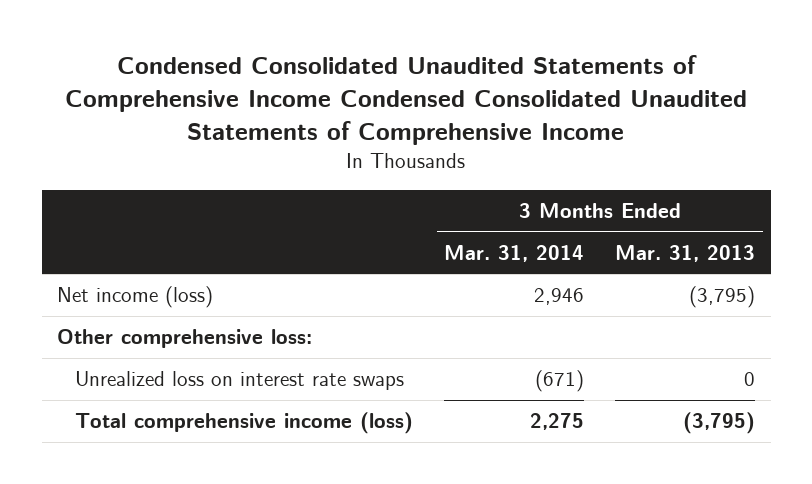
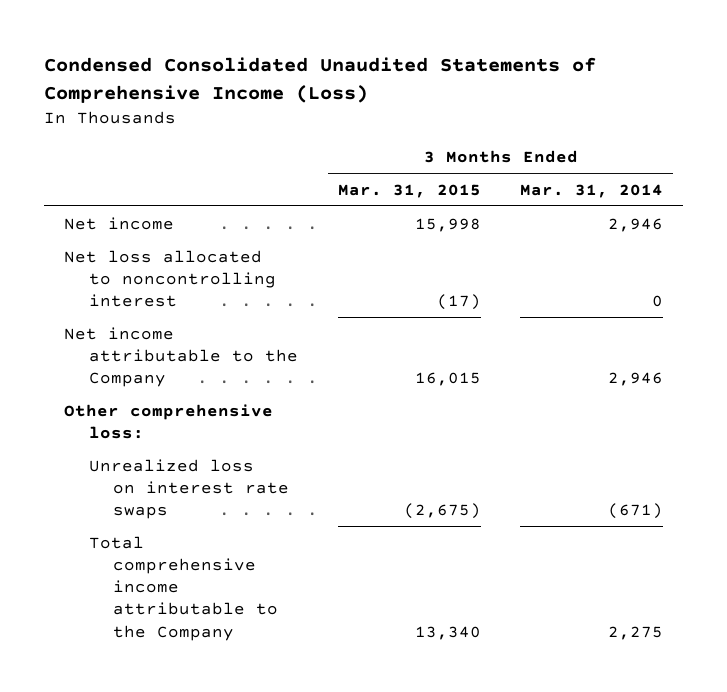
[65,55,748,145] Condensed Consolidated Unaudited Statements of Comprehensive Income Condensed Consolidated Unaudited Statements of Comprehensive Income -> [43,57,596,103] Condensed Consolidated Unaudited Statements of Comprehensive Income (Loss)
[615,244,756,262] Mar. 31, 2013 -> none
none -> [337,183,481,198] Mar. 31, 2015
none -> [63,216,174,230] Net income
none -> [63,249,276,308] Net loss allocated to noncontrolling interest
[57,286,214,309] Net income (loss) -> [63,326,298,388] Net income attributable to the Company
[75,412,414,435] Total comprehensive income (loss) -> [88,535,279,641] Total comprehensive income attributable to the Company

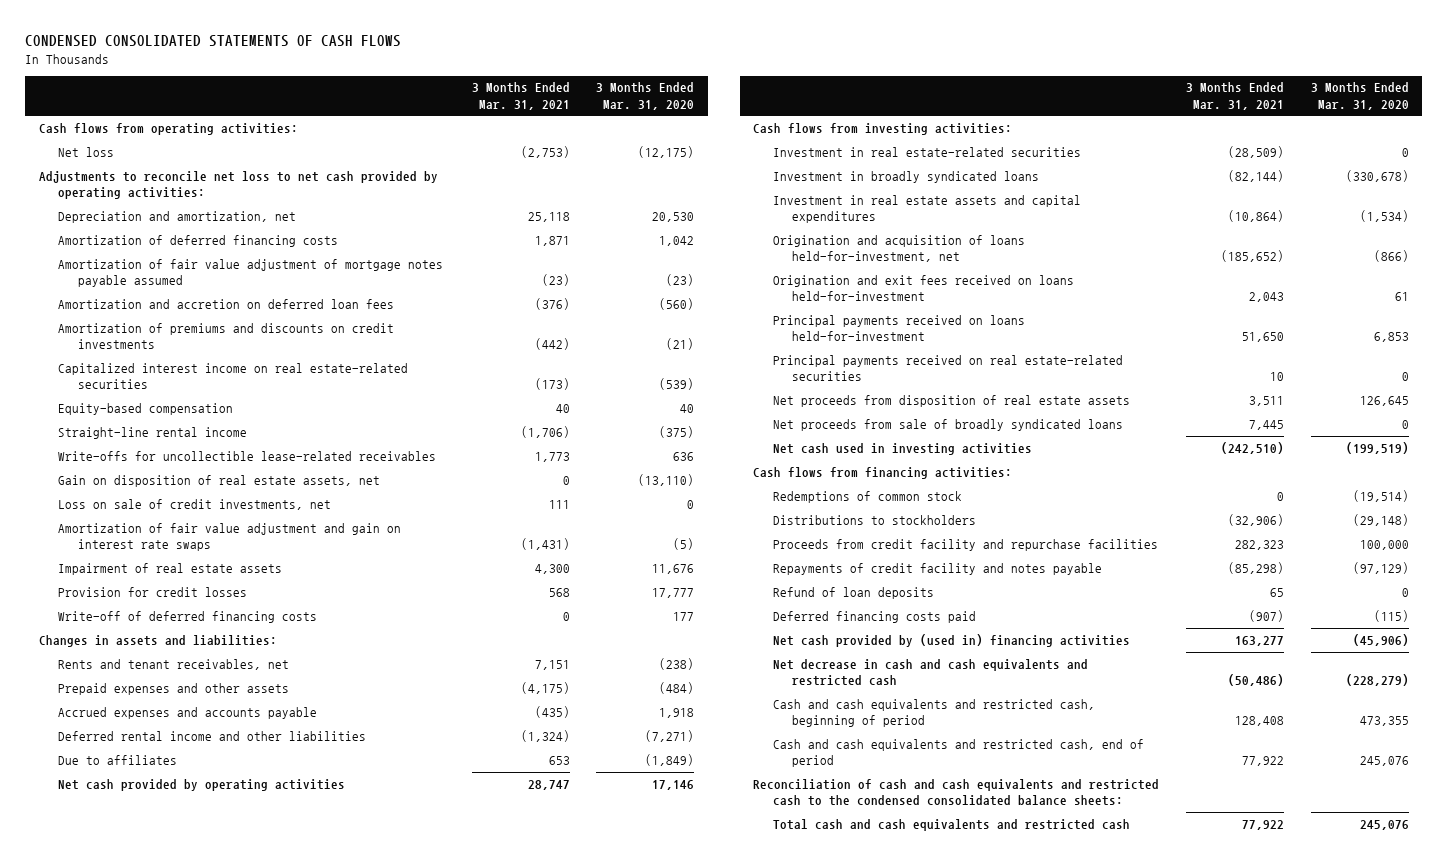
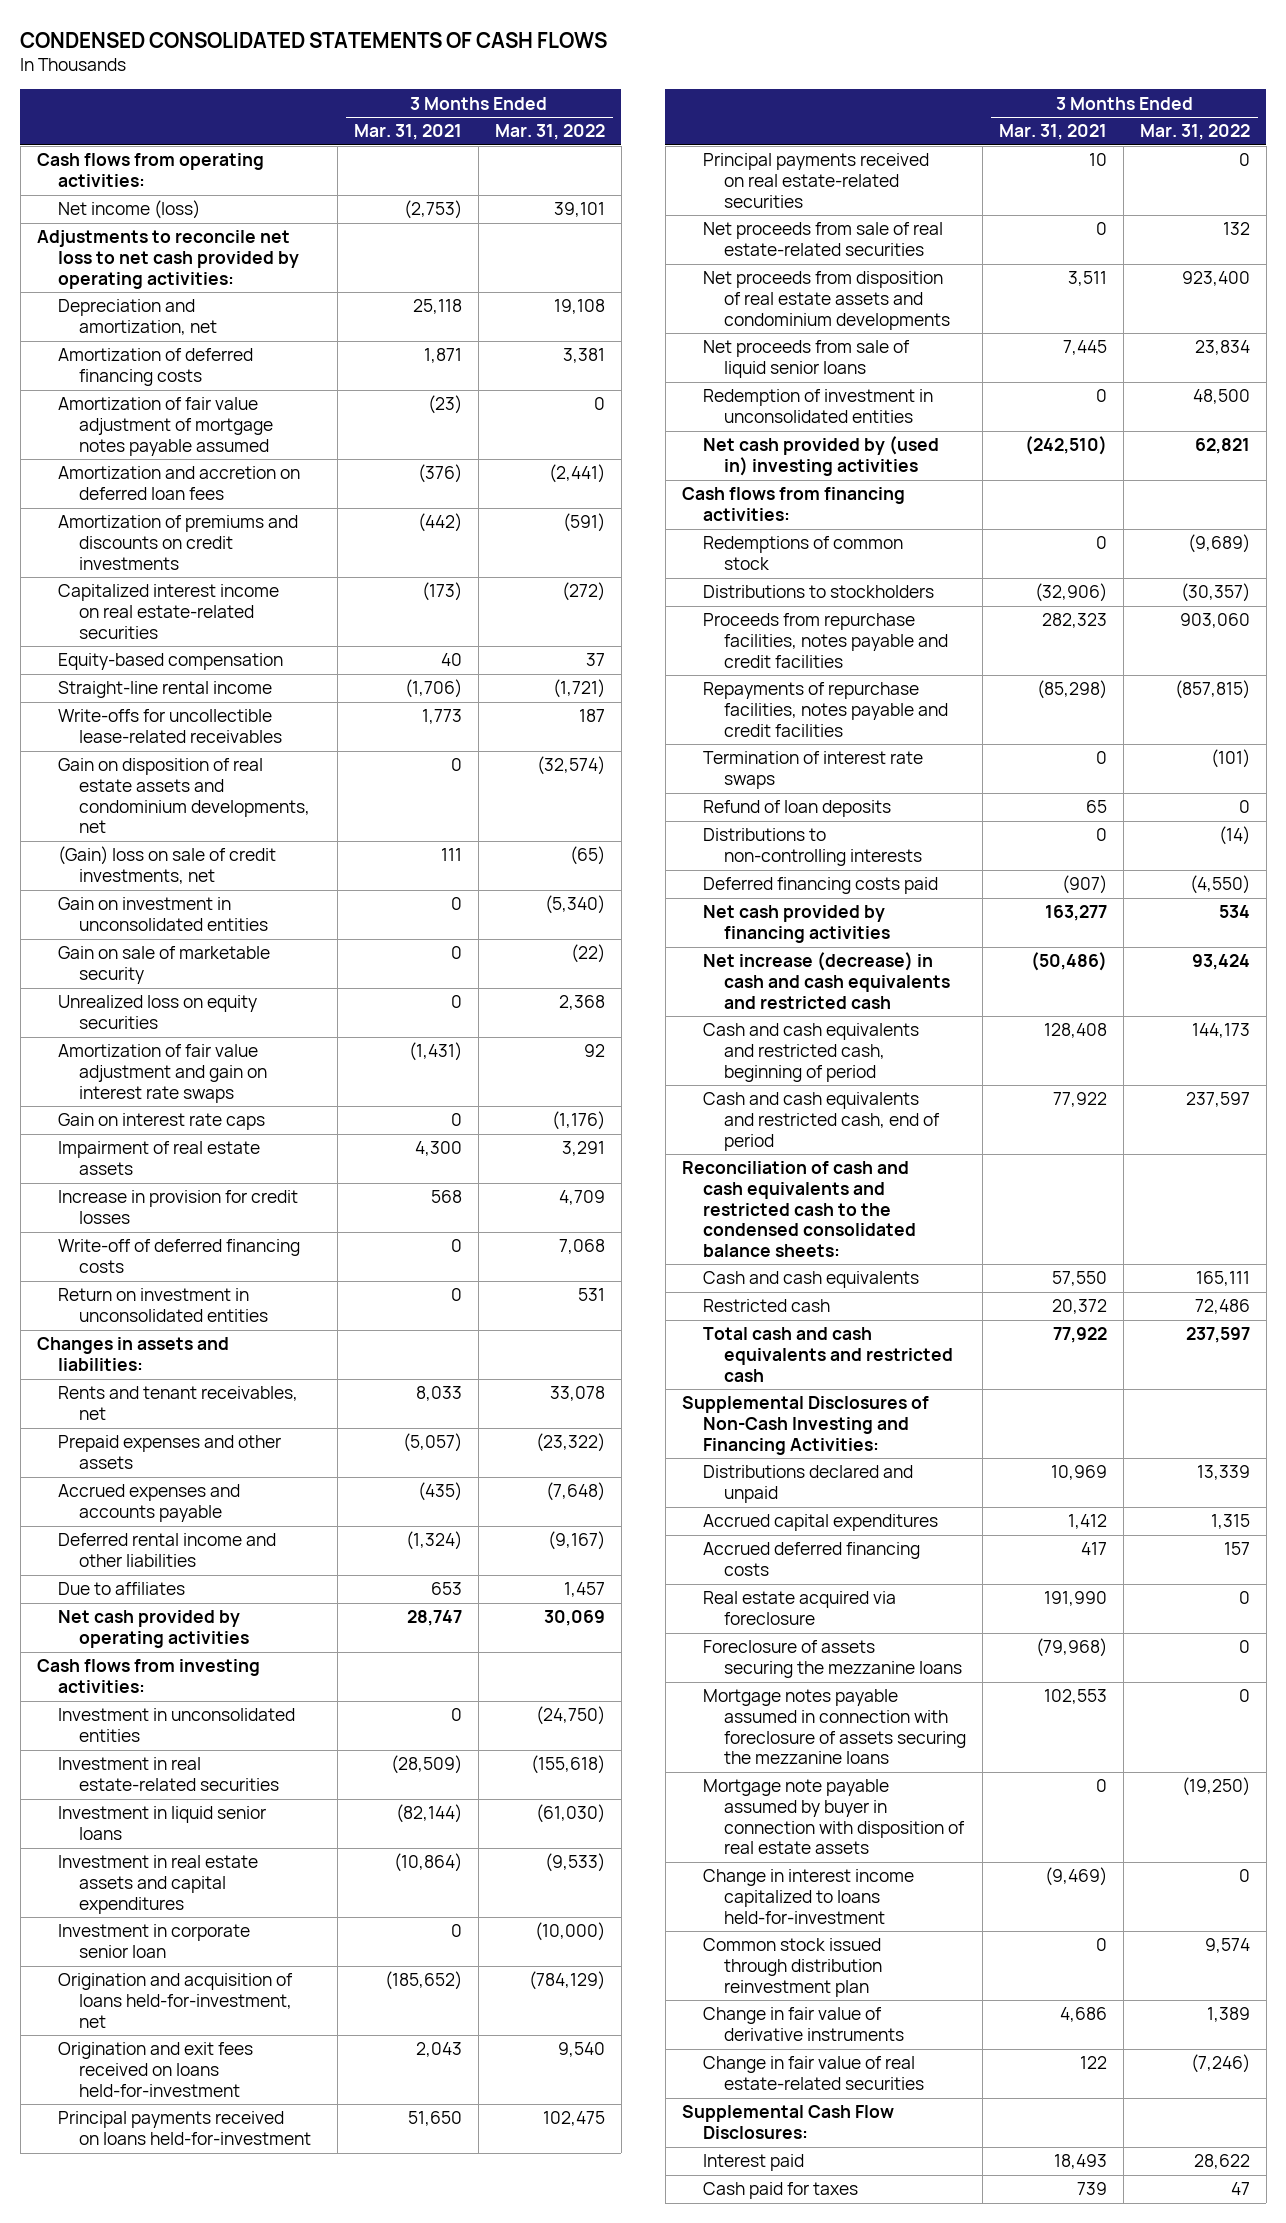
[596,82,695,110] 3 Months Ended Mar. 31, 2020 -> none
none -> [494,124,605,141] Mar. 31, 2022
[58,146,115,157] Net loss -> [57,200,200,220] Net income (loss)
[58,474,381,487] Gain on disposition of real estate assets, net -> [57,758,311,834] Gain on disposition of real estate assets and condominium developments, net
[58,498,332,510] Loss on sale of credit investments, net -> [57,846,276,885] (Gain) loss on sale of credit investments, net
none -> [57,897,269,932] Gain on investment in unconsolidated entities
none -> [57,946,270,985] Gain on sale of marketable security
none -> [57,995,257,1030] Unrealized loss on equity securities
none -> [57,1113,265,1131] Gain on interest rate caps
[58,586,248,597] Provision for credit losses -> [57,1190,298,1225] Increase in provision for credit losses
none -> [57,1288,269,1323] Return on investment in unconsolidated entities
[534,659,570,670] 7,151 -> [416,1386,463,1402] 8,033
[520,681,570,694] (4,175) -> [403,1433,463,1453] (5,057)
none -> [57,1708,295,1743] Investment in unconsolidated entities
[772,170,1039,183] Investment in broadly syndicated loans -> [57,1806,266,1841] Investment in liquid senior loans
none -> [57,1924,250,1959] Investment in corporate senior loan
none -> [703,222,944,257] Net proceeds from sale of real estate-related securities
[772,394,1130,407] Net proceeds from disposition of real estate assets -> [703,271,951,330] Net proceeds from disposition of real estate assets and condominium developments
[772,418,1123,431] Net proceeds from sale of broadly syndicated loans -> [703,340,911,379] Net proceeds from sale of liquid senior loans
none -> [703,389,934,424] Redemption of investment in unconsolidated entities
[772,442,1032,455] Net cash used in investing activities -> [703,436,940,477] Net cash provided by (used in) investing activities
[772,538,1158,551] Proceeds from credit facility and repurchase facilities -> [703,613,949,668] Proceeds from repurchase facilities, notes payable and credit facilities
[772,562,1102,575] Repayments of credit facility and notes payable -> [703,682,949,737] Repayments of repurchase facilities, notes payable and credit facilities
none -> [703,751,924,790] Termination of interest rate swaps
none -> [703,828,923,867] Distributions to non-controlling interests
[772,633,1130,647] Net cash provided by (used in) financing activities -> [703,905,891,944] Net cash provided by financing activities
[772,658,1088,687] Net decrease in cash and cash equivalents and restricted cash -> [703,952,951,1009] Net increase (decrease) in cash and cash equivalents and restricted cash
none -> [703,1271,920,1289] Cash and cash equivalents
none -> [703,1299,831,1313] Restricted cash
none -> [681,1396,929,1455] Supplemental Disclosures of Non-Cash Investing and Financing Activities:
none -> [703,1465,914,1504] Distributions declared and unpaid
none -> [703,1514,939,1532] Accrued capital expenditures
none -> [703,1542,921,1577] Accrued deferred financing costs
none -> [703,1591,897,1626] Real estate acquired via foreclosure
none -> [703,1640,963,1679] Foreclosure of assets securing the mezzanine loans
none -> [703,1689,967,1765] Mortgage notes payable assumed in connection with foreclosure of assets securing the mezzanine loans
none -> [703,1779,966,1855] Mortgage note payable assumed by buyer in connection with disposition of real estate assets
none -> [703,1869,915,1924] Change in interest income capitalized to loans held-for-investment
none -> [703,1938,883,1997] Common stock issued through distribution reinvestment plan
none -> [703,2007,905,2042] Change in fair value of derivative instruments
none -> [703,2056,925,2091] Change in fair value of real estate-related securities
none -> [681,2105,894,2140] Supplemental Cash Flow Disclosures:
none -> [703,2154,805,2172] Interest paid
none -> [703,2182,859,2200] Cash paid for taxes

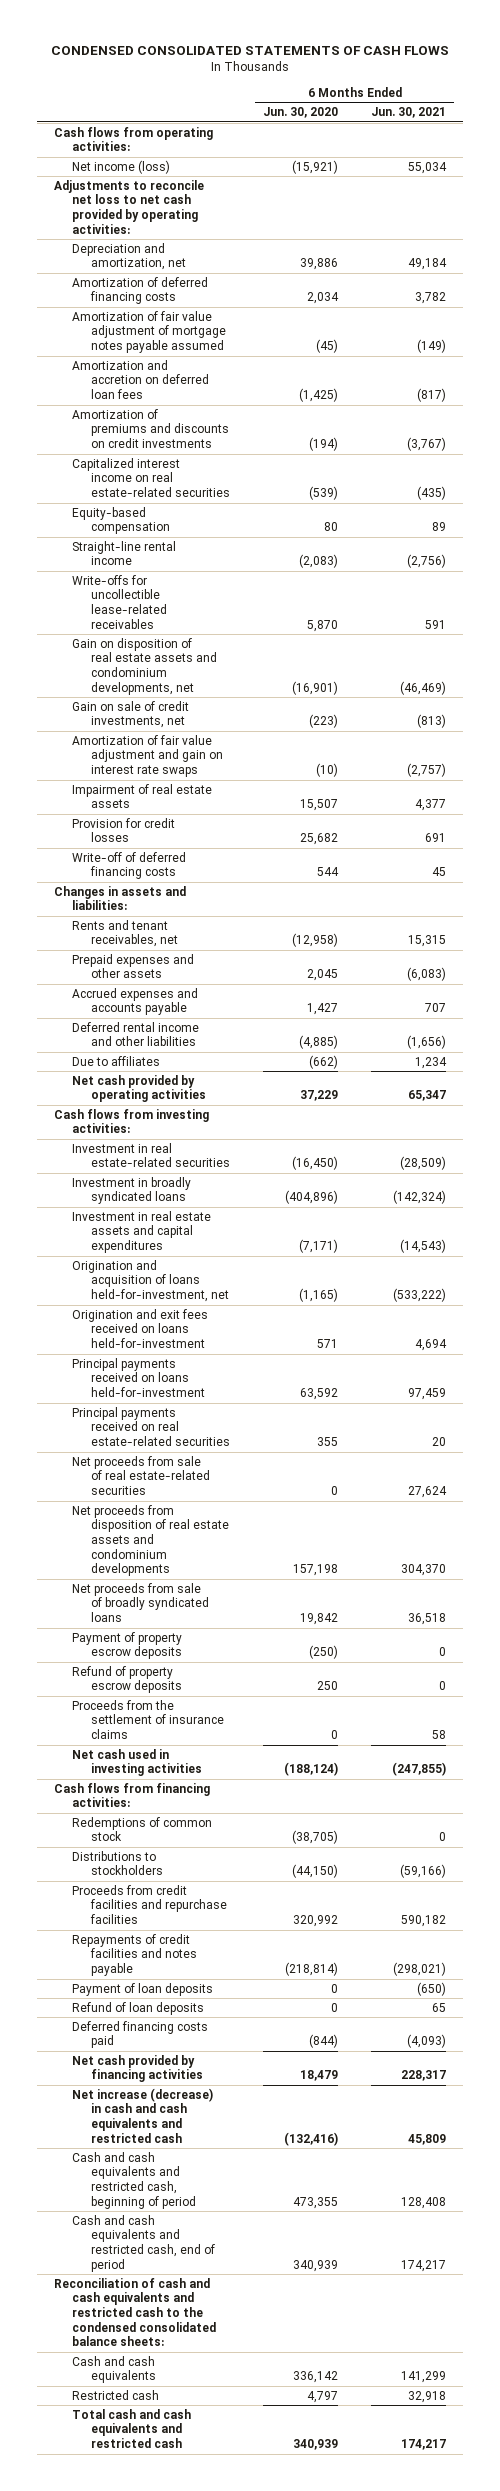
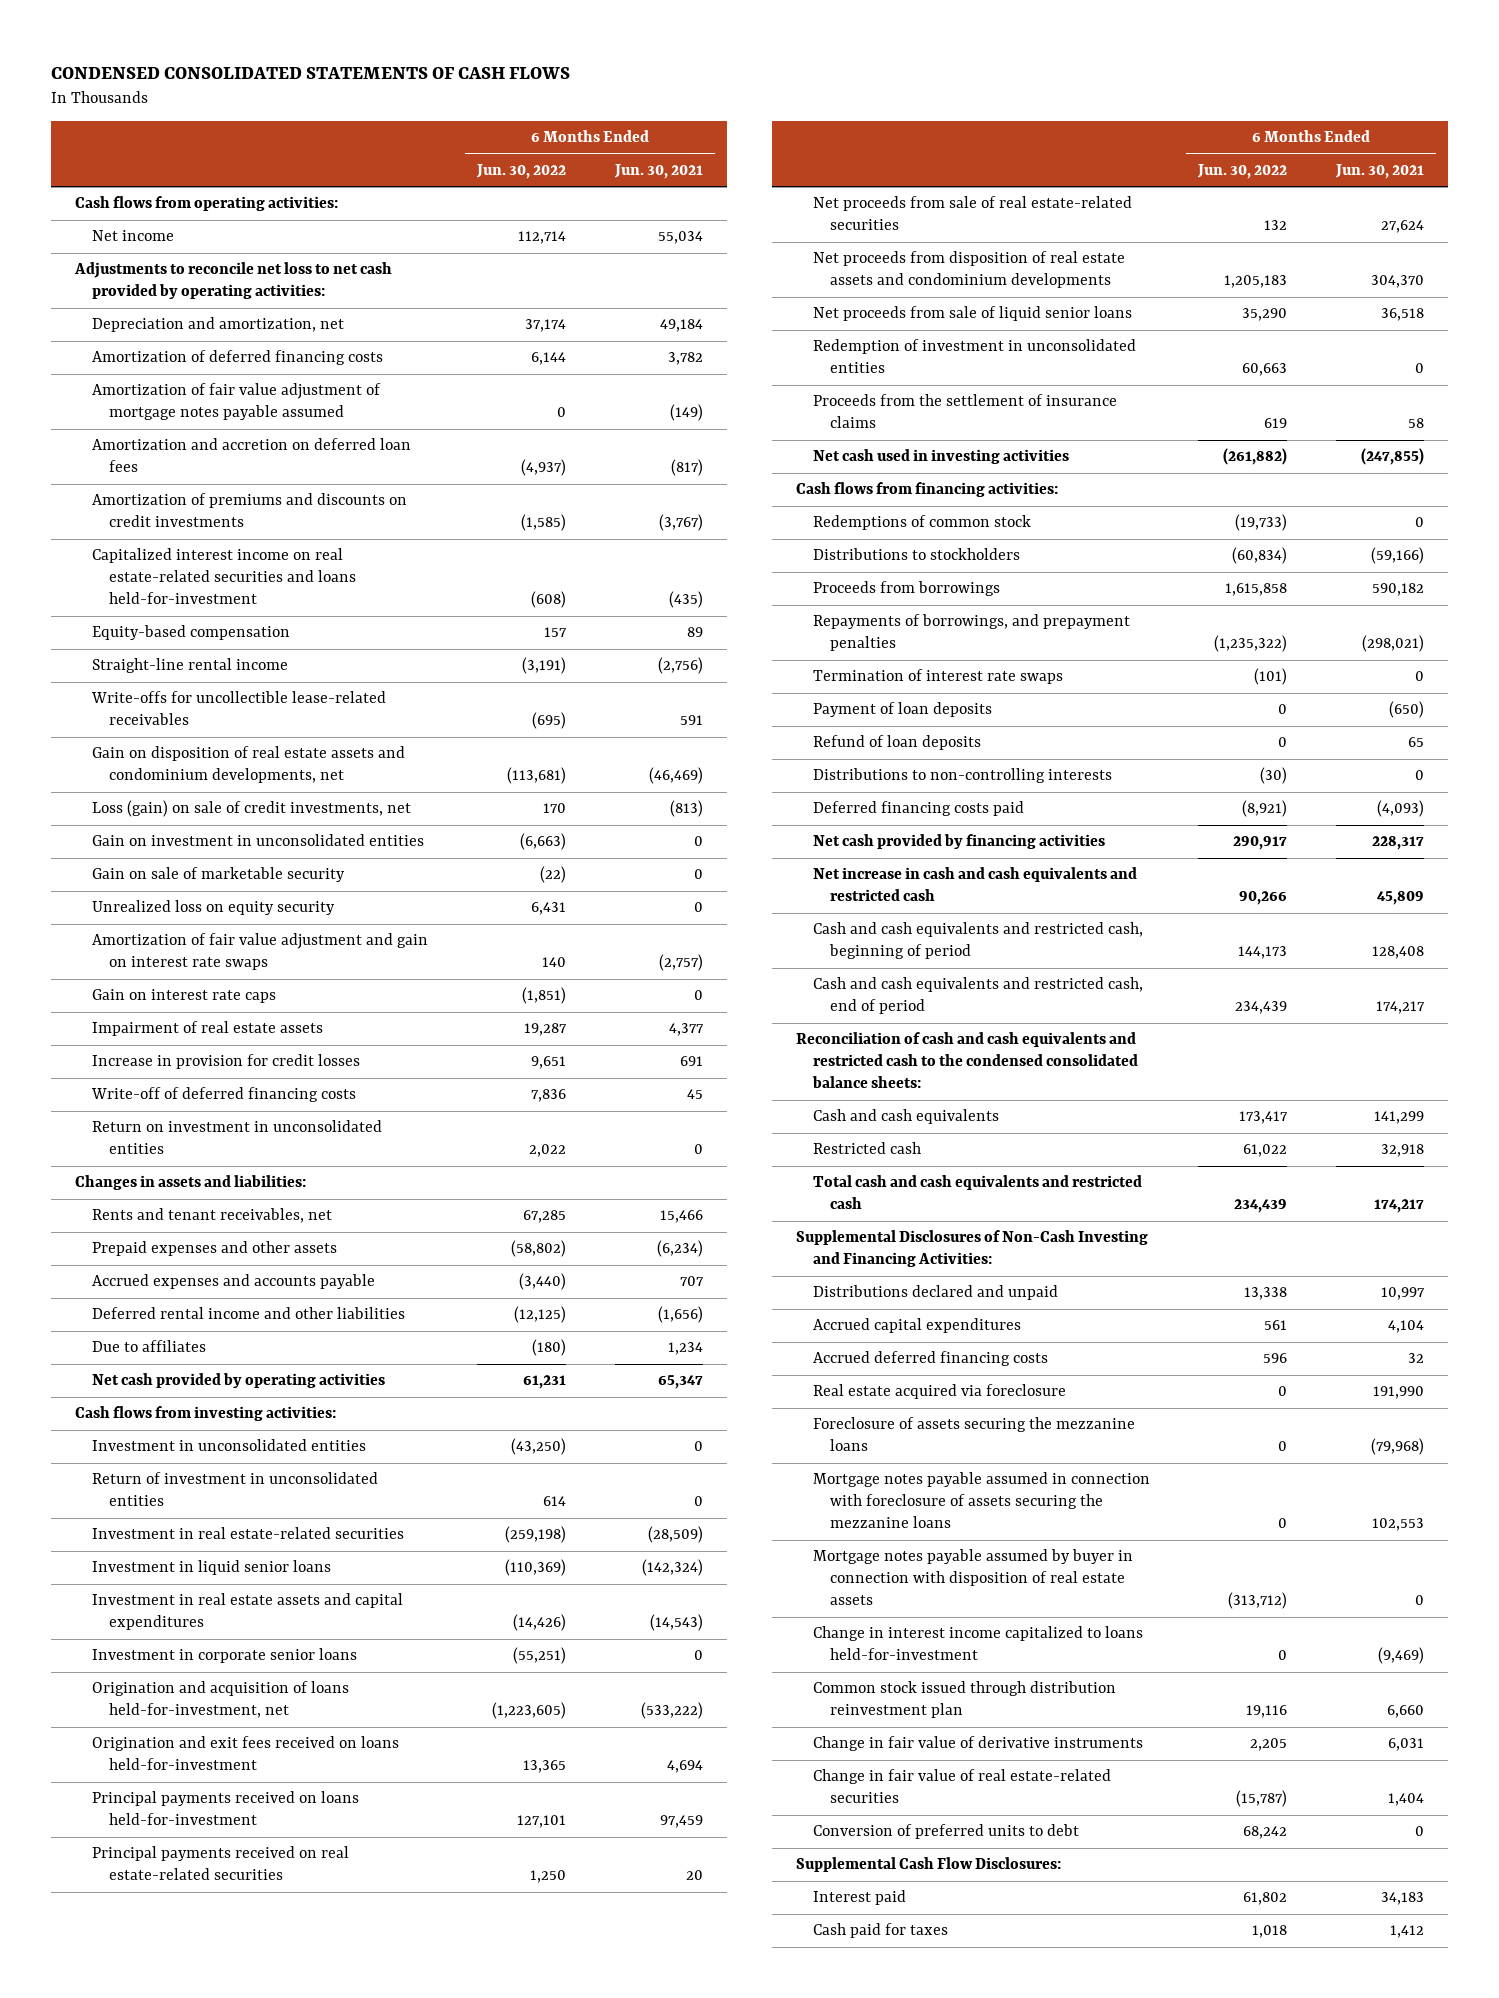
[263,107,339,119] Jun. 30, 2020 -> none
none -> [476,163,567,179] Jun. 30, 2022
[72,159,171,174] Net income (loss) -> [91,230,174,242] Net income
[72,457,231,498] Capitalized interest income on real estate-related securities -> [91,548,356,605] Capitalized interest income on real estate-related securities and loans held-for-investment
[72,700,190,729] Gain on sale of credit investments, net -> [91,800,411,818] Loss (gain) on sale of credit investments, net
none -> [91,834,424,847] Gain on investment in unconsolidated entities
none -> [91,867,345,883] Gain on sale of marketable security
none -> [91,900,335,916] Unrealized loss on equity security
none -> [91,989,276,1004] Gain on interest rate caps
[72,817,176,843] Provision for credit losses -> [91,1054,360,1070] Increase in provision for credit losses
none -> [91,1120,382,1155] Return on investment in unconsolidated entities
[408,935,447,948] 15,315 -> [660,1210,704,1224] 15,466
[407,967,447,982] (6,083) -> [657,1240,704,1258] (6,234)
none -> [91,1439,366,1452] Investment in unconsolidated entities
none -> [91,1472,378,1507] Return of investment in unconsolidated entities
[72,1176,192,1205] Investment in broadly syndicated loans -> [91,1560,331,1576] Investment in liquid senior loans
none -> [91,1648,357,1664] Investment in corporate senior loans
[72,1631,183,1660] Payment of property escrow deposits -> none
[72,1665,183,1694] Refund of property escrow deposits -> none
[72,1582,210,1623] Net proceeds from sale of broadly syndicated loans -> [812,306,1132,322] Net proceeds from sale of liquid senior loans
none -> [812,339,1136,374] Redemption of investment in unconsolidated entities
[72,1884,228,1925] Proceeds from credit facilities and repurchase facilities -> [812,581,1000,597] Proceeds from borrowings
[72,1933,198,1977] Repayments of credit facilities and notes payable -> [812,614,1130,652] Repayments of borrowings, and prepayment penalties
none -> [812,669,1063,685] Termination of interest rate swaps
none -> [812,768,1112,784] Distributions to non-controlling interests
[72,2087,214,2143] Net increase (decrease) in cash and cash equivalents and restricted cash -> [812,867,1137,902] Net increase in cash and cash equivalents and restricted cash
none -> [796,1230,1149,1268] Supplemental Disclosures of Non-Cash Investing and Financing Activities:
none -> [812,1285,1058,1301] Distributions declared and unpaid
none -> [812,1318,1021,1334] Accrued capital expenditures
none -> [812,1351,1048,1367] Accrued deferred financing costs
none -> [812,1384,1066,1400] Real estate acquired via foreclosure
none -> [812,1417,1135,1452] Foreclosure of assets securing the mezzanine loans
none -> [812,1472,1150,1529] Mortgage notes payable assumed in connection with foreclosure of assets securing the mezzanine loans
none -> [812,1549,1133,1606] Mortgage notes payable assumed by buyer in connection with disposition of real estate assets
none -> [812,1626,1143,1661] Change in interest income capitalized to loans held-for-investment
none -> [812,1681,1116,1719] Common stock issued through distribution reinvestment plan
none -> [812,1736,1143,1752] Change in fair value of derivative instruments
none -> [812,1769,1111,1804] Change in fair value of real estate-related securities
none -> [812,1824,1079,1840] Conversion of preferred units to debt
none -> [796,1857,1062,1873] Supplemental Cash Flow Disclosures:
none -> [812,1890,906,1906] Interest paid
none -> [812,1923,948,1939] Cash paid for taxes

